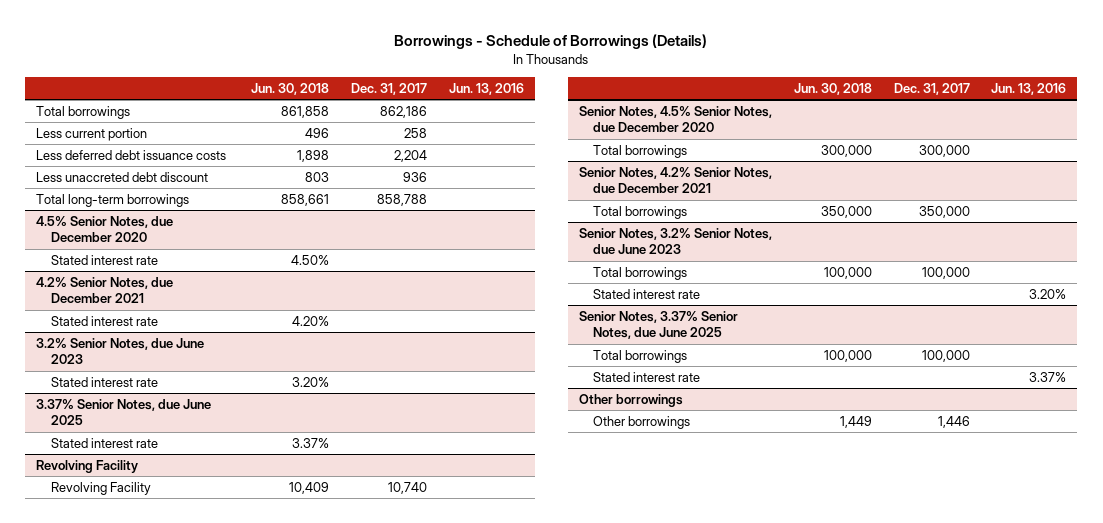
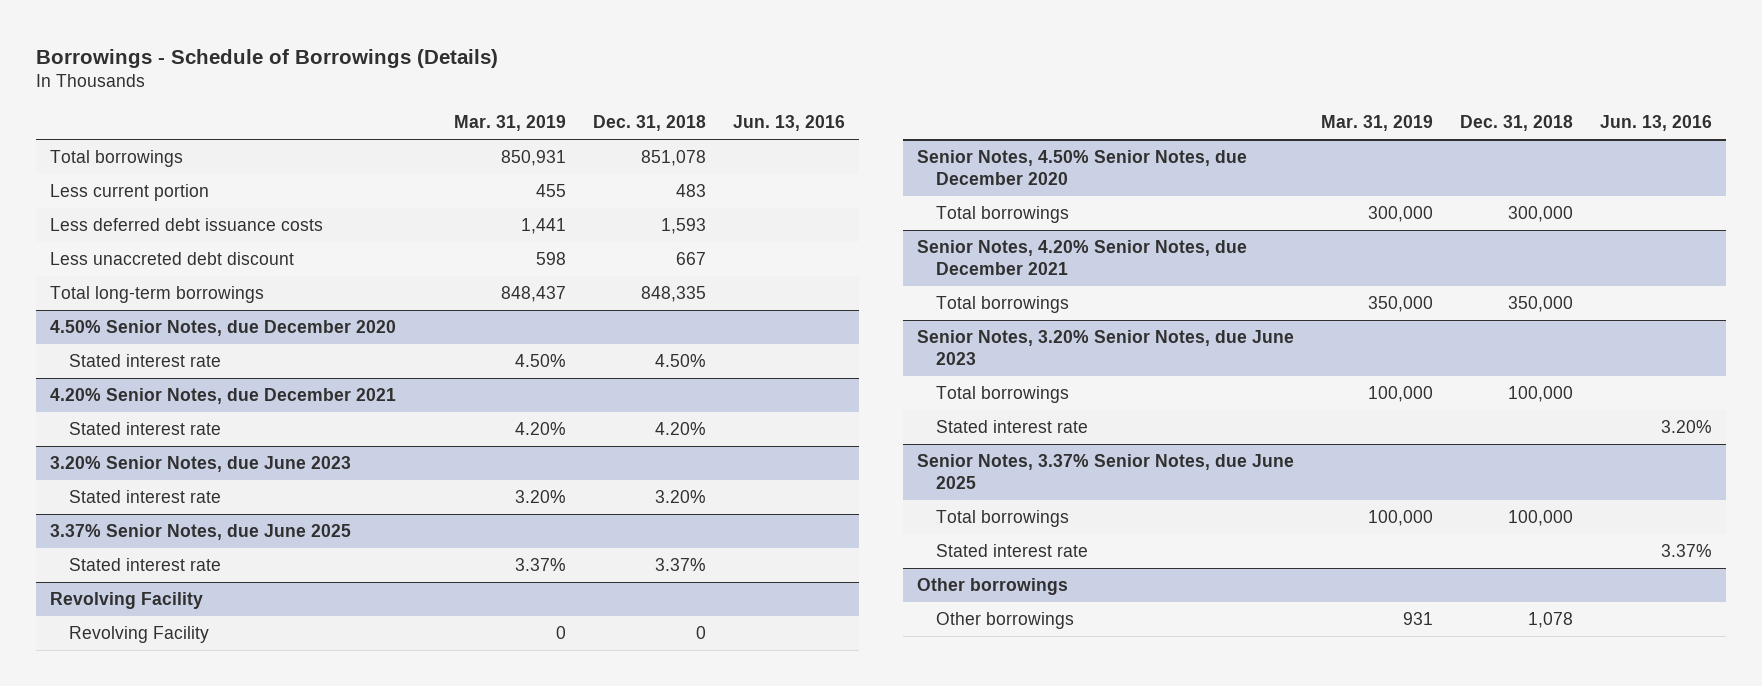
[251,82,330,95] Jun. 30, 2018 -> none
[351,82,428,95] Dec. 31, 2017 -> none
none -> [453,115,566,132] Mar. 31, 2019
none -> [593,115,707,132] Dec. 31, 2018
[36,216,174,243] 4.5% Senior Notes, due December 2020 -> [49,320,396,337] 4.50% Senior Notes, due December 2020
[36,277,174,304] 4.2% Senior Notes, due December 2021 -> [49,388,396,405] 4.20% Senior Notes, due December 2021
[36,338,205,365] 3.2% Senior Notes, due June 2023 -> [49,456,351,473] 3.20% Senior Notes, due June 2023
[578,106,772,133] Senior Notes, 4.5% Senior Notes, due December 2020 -> [916,150,1247,186] Senior Notes, 4.50% Senior Notes, due December 2020
[578,167,772,194] Senior Notes, 4.2% Senior Notes, due December 2021 -> [916,240,1247,276] Senior Notes, 4.20% Senior Notes, due December 2021
[578,228,772,255] Senior Notes, 3.2% Senior Notes, due June 2023 -> [916,330,1294,366] Senior Notes, 3.20% Senior Notes, due June 2023

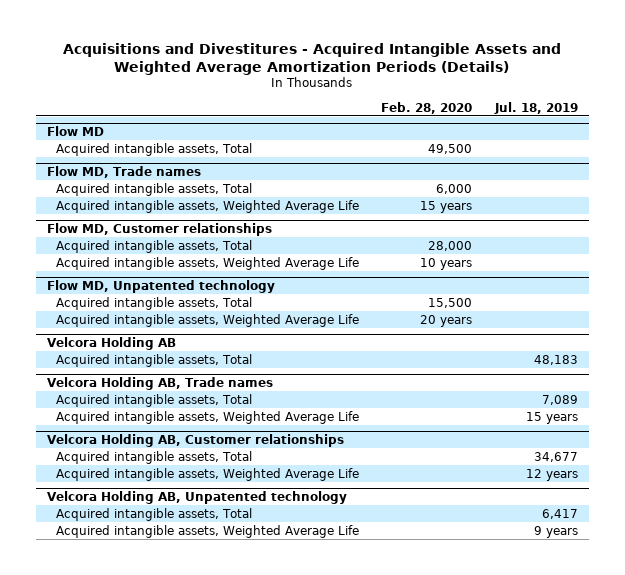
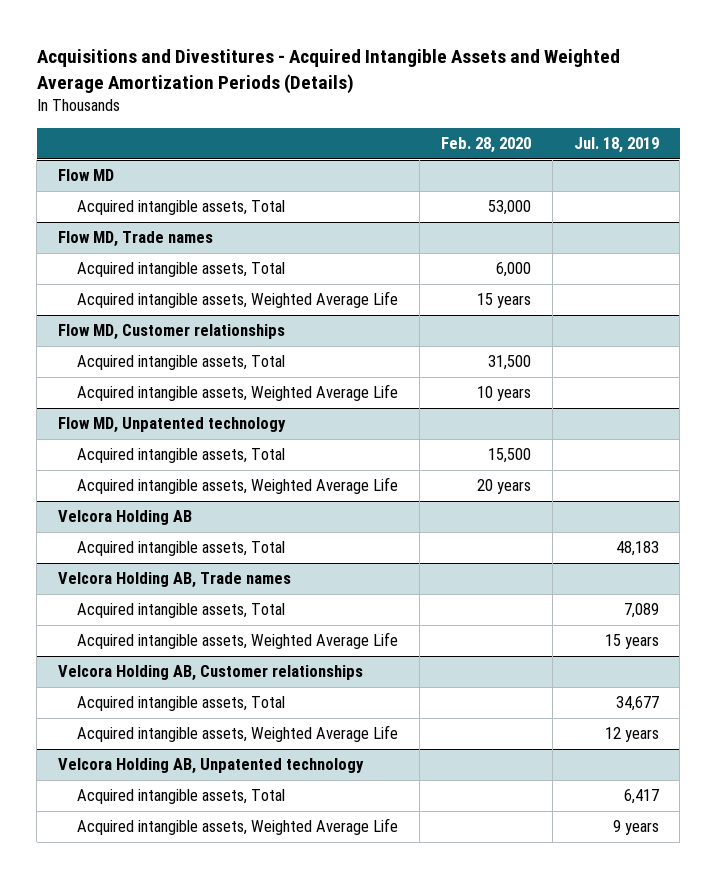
[428,143,473,154] 49,500 -> [487,200,531,216] 53,000
[428,240,473,251] 28,000 -> [487,355,531,371] 31,500

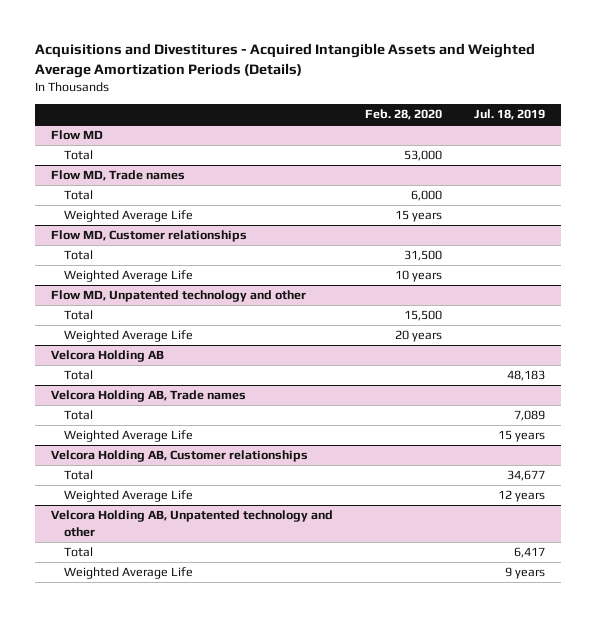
[77,200,286,216] Acquired intangible assets, Total -> [64,150,94,161] Total
[77,262,286,278] Acquired intangible assets, Total -> [64,190,94,201] Total
[77,291,399,309] Acquired intangible assets, Weighted Average Life -> [64,210,194,223] Weighted Average Life
[77,355,286,371] Acquired intangible assets, Total -> [64,250,94,261] Total
[77,384,399,402] Acquired intangible assets, Weighted Average Life -> [64,270,194,283] Weighted Average Life
[58,417,287,434] Flow MD, Unpatented technology -> [50,290,306,303] Flow MD, Unpatented technology and other
[77,448,286,464] Acquired intangible assets, Total -> [64,310,94,321] Total
[77,477,399,495] Acquired intangible assets, Weighted Average Life -> [64,330,194,343] Weighted Average Life
[77,541,286,557] Acquired intangible assets, Total -> [64,370,94,381] Total
[77,603,286,619] Acquired intangible assets, Total -> [64,410,94,421] Total
[77,632,399,650] Acquired intangible assets, Weighted Average Life -> [64,430,194,443] Weighted Average Life
[77,696,286,712] Acquired intangible assets, Total -> [64,470,94,481] Total
[77,725,399,743] Acquired intangible assets, Weighted Average Life -> [64,490,194,503] Weighted Average Life
[58,758,365,775] Velcora Holding AB, Unpatented technology -> [50,510,333,537] Velcora Holding AB, Unpatented technology and other
[77,789,286,805] Acquired intangible assets, Total -> [64,547,94,558] Total
[77,818,399,836] Acquired intangible assets, Weighted Average Life -> [64,567,194,580] Weighted Average Life

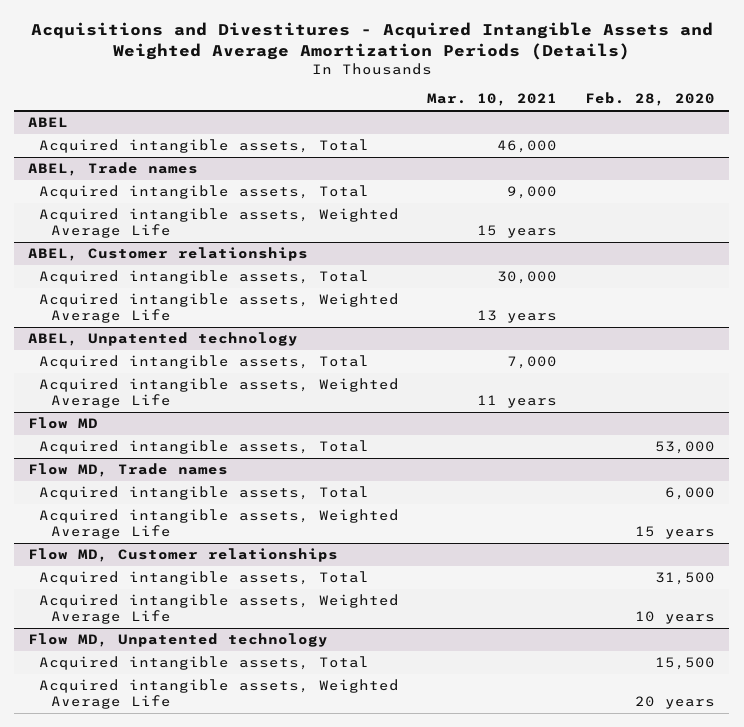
[473,109,545,121] Jul. 18, 2019 -> none
none -> [427,93,558,107] Mar. 10, 2021
none -> [28,117,69,128] ABEL
none -> [39,139,370,154] Acquired intangible assets, Total
none -> [28,162,199,177] ABEL, Trade names
none -> [39,185,370,200] Acquired intangible assets, Total
none -> [39,208,400,238] Acquired intangible assets, Weighted Average Life
none -> [28,247,309,262] ABEL, Customer relationships
none -> [39,270,370,285] Acquired intangible assets, Total
none -> [39,293,400,323] Acquired intangible assets, Weighted Average Life
none -> [28,332,299,347] ABEL, Unpatented technology
none -> [39,355,370,370] Acquired intangible assets, Total
none -> [39,378,400,408] Acquired intangible assets, Weighted Average Life
[64,150,94,161] Total -> [39,440,370,455] Acquired intangible assets, Total
[64,190,94,201] Total -> [39,486,370,501] Acquired intangible assets, Total
[64,210,194,223] Weighted Average Life -> [39,509,400,539] Acquired intangible assets, Weighted Average Life
[50,350,164,363] Velcora Holding AB -> none
[64,370,94,381] Total -> none
[50,390,246,403] Velcora Holding AB, Trade names -> none
[64,410,94,421] Total -> none
[64,430,194,443] Weighted Average Life -> none
[50,450,308,463] Velcora Holding AB, Customer relationships -> none
[64,470,94,481] Total -> none
[64,490,194,503] Weighted Average Life -> none
[50,510,333,537] Velcora Holding AB, Unpatented technology and other -> none
[64,547,94,558] Total -> none
[64,567,194,580] Weighted Average Life -> none
[64,250,94,261] Total -> [39,571,370,586] Acquired intangible assets, Total
[64,270,194,283] Weighted Average Life -> [39,594,400,624] Acquired intangible assets, Weighted Average Life
[50,290,306,303] Flow MD, Unpatented technology and other -> [28,633,329,648] Flow MD, Unpatented technology
[64,310,94,321] Total -> [39,656,370,671] Acquired intangible assets, Total
[64,330,194,343] Weighted Average Life -> [39,679,400,709] Acquired intangible assets, Weighted Average Life

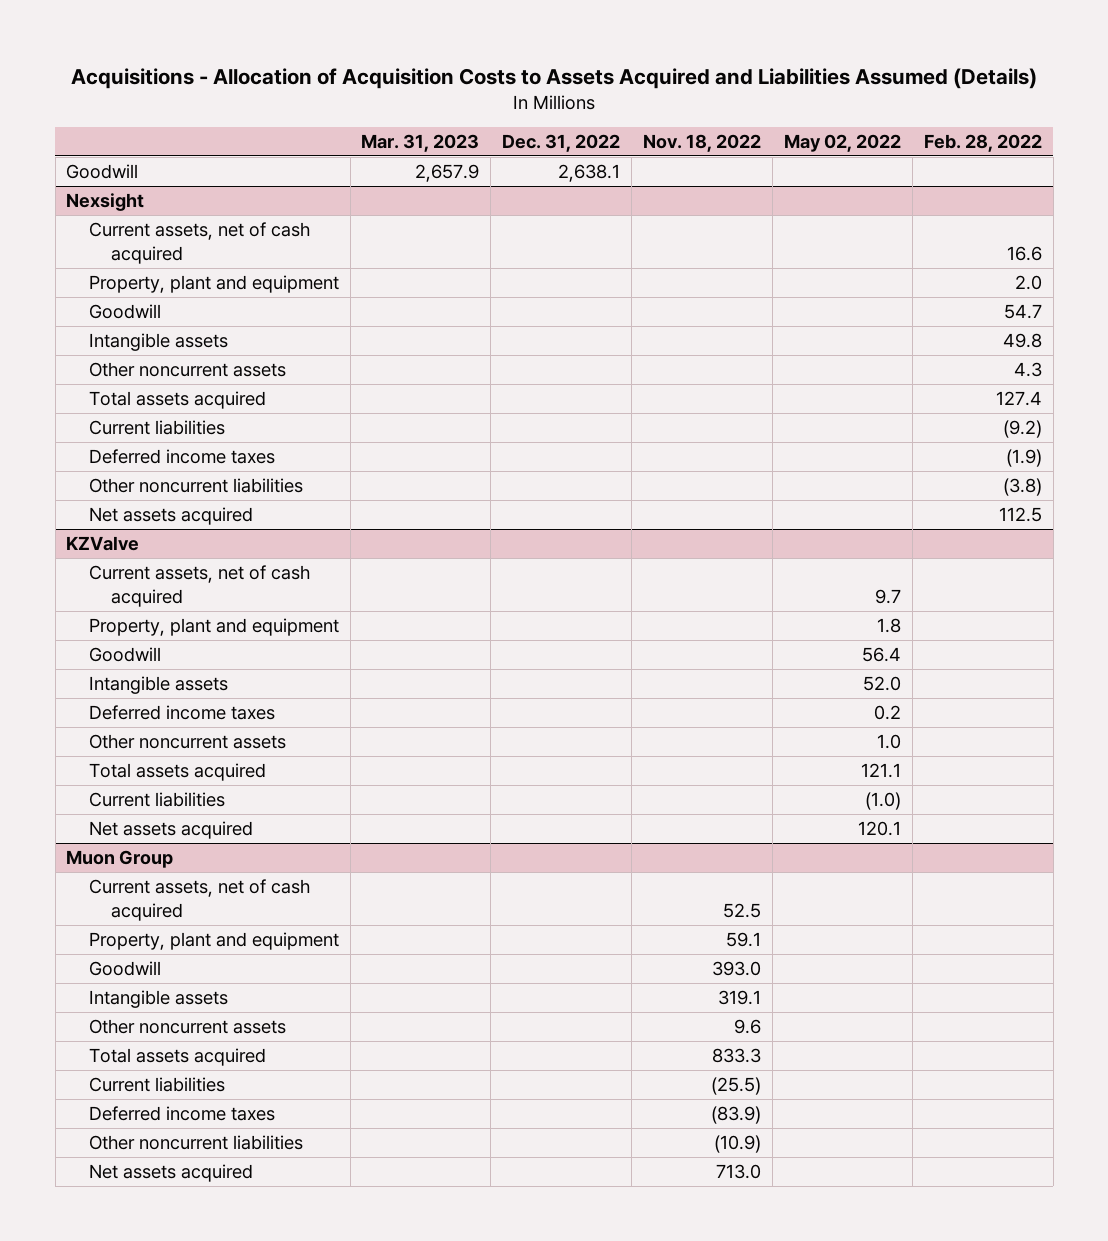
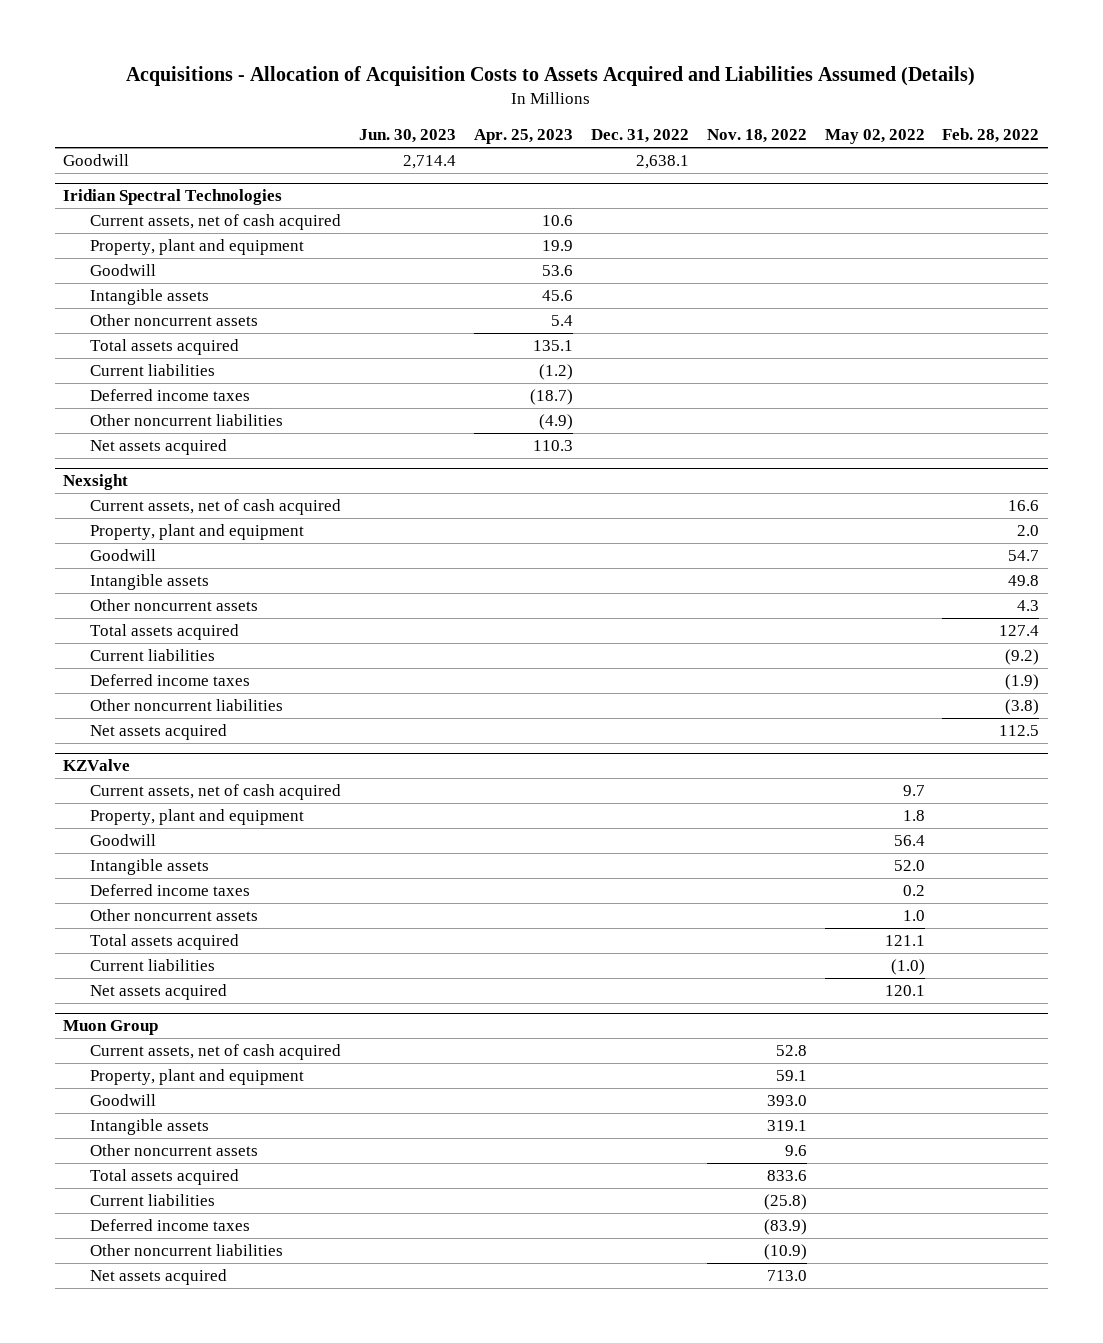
[361,133,480,152] Mar. 31, 2023 -> none
none -> [359,129,457,144] Jun. 30, 2023
none -> [474,129,574,145] Apr. 25, 2023
none -> [63,189,283,206] Iridian Spectral Technologies
none -> [90,214,342,231] Current assets, net of cash acquired
none -> [90,239,305,256] Property, plant and equipment
none -> [90,264,157,277] Goodwill
none -> [90,289,210,306] Intangible assets
none -> [90,314,259,327] Other noncurrent assets
none -> [90,339,240,356] Total assets acquired
none -> [90,364,216,377] Current liabilities
none -> [90,389,251,402] Deferred income taxes
none -> [90,414,284,427] Other noncurrent liabilities
none -> [90,439,228,456] Net assets acquired
[723,902,762,918] 52.5 -> [775,1045,807,1057] 52.8
[712,1047,762,1063] 833.3 -> [766,1170,807,1182] 833.6
[711,1076,762,1095] (25.5) -> [763,1194,807,1211] (25.8)

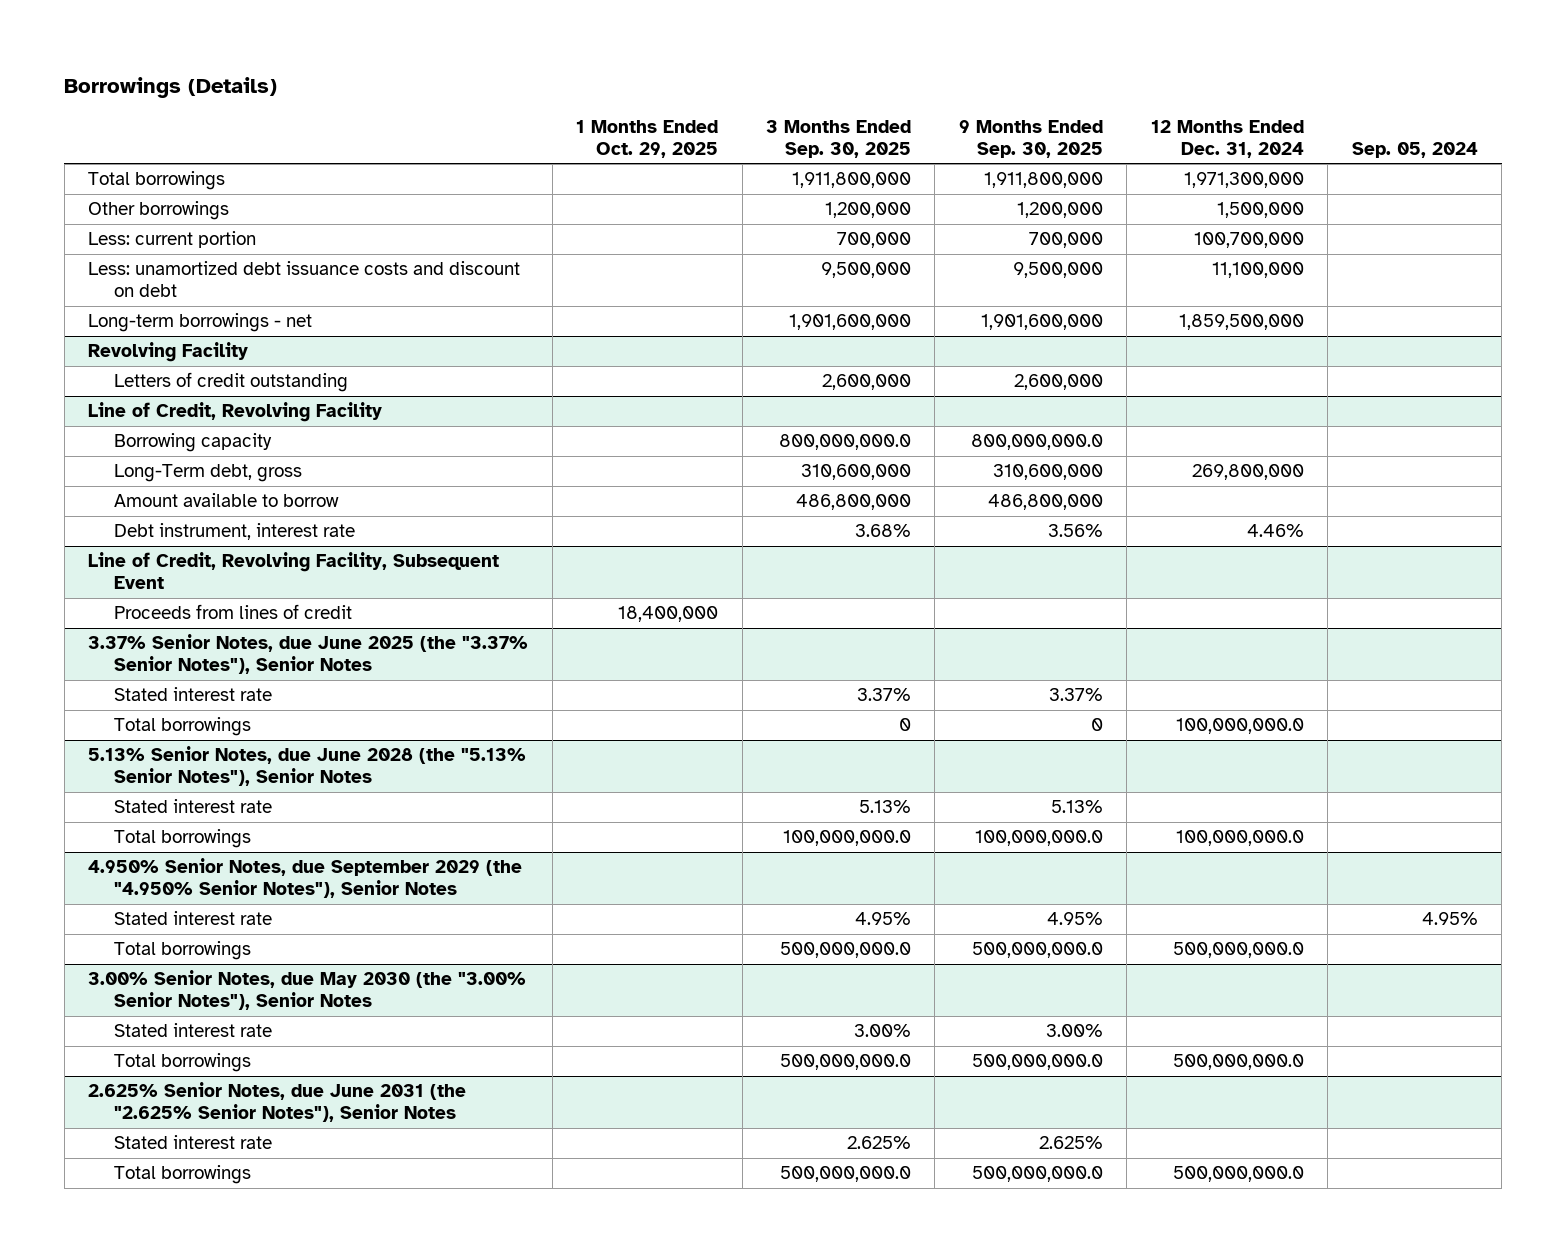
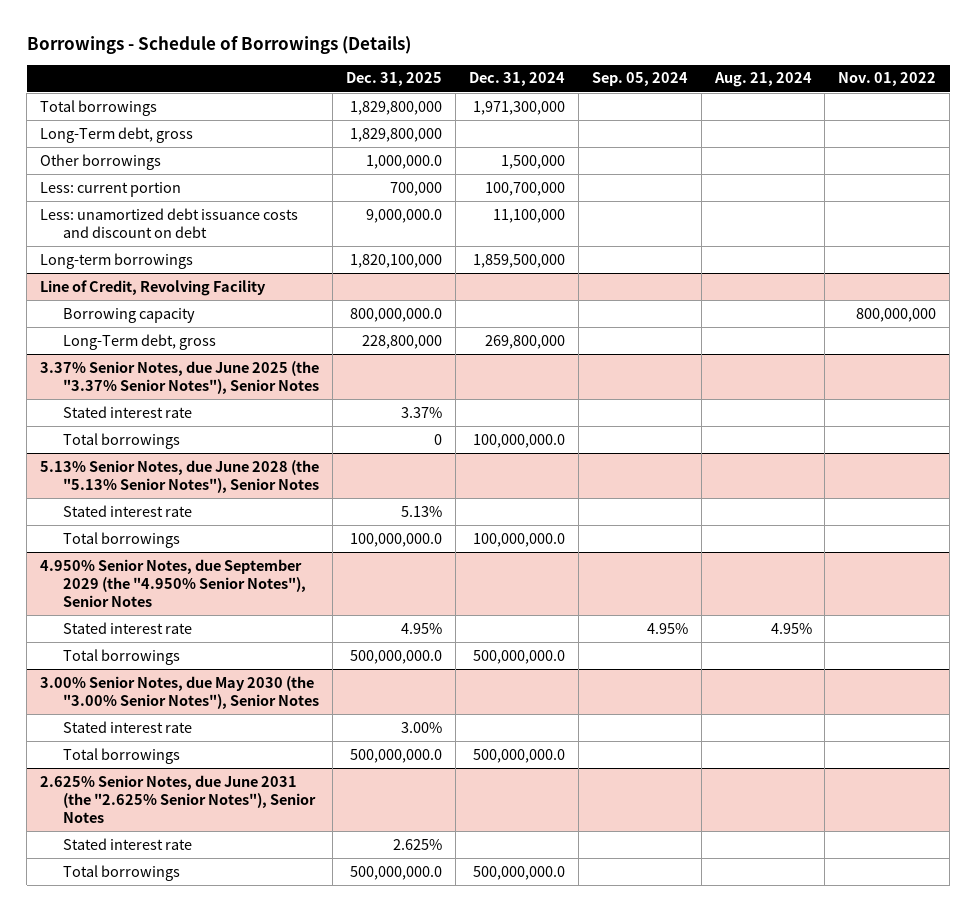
[64,77,278,99] Borrowings (Details) -> [26,35,411,54] Borrowings - Schedule of Borrowings (Details)
[576,119,719,158] 1 Months Ended Oct. 29, 2025 -> none
[765,119,911,158] 3 Months Ended Sep. 30, 2025 -> none
[958,119,1103,158] 9 Months Ended Sep. 30, 2025 -> none
[1150,119,1304,158] 12 Months Ended Dec. 31, 2024 -> none
none -> [346,72,443,87] Dec. 31, 2025
none -> [468,72,565,87] Dec. 31, 2024
none -> [713,72,812,88] Aug. 21, 2024
none -> [838,72,937,87] Nov. 01, 2022
none -> [40,126,194,143] Long-Term debt, gross
[88,342,249,363] Revolving Facility -> none
[114,372,349,393] Letters of credit outstanding -> none
[88,313,313,333] Long-term borrowings - net -> [40,252,194,269] Long-term borrowings
[114,493,340,508] Amount available to borrow -> none
[114,523,356,541] Debt instrument, interest rate -> none
[88,552,500,590] Line of Credit, Revolving Facility, Subsequent Event -> none
[114,604,353,620] Proceeds from lines of credit -> none

